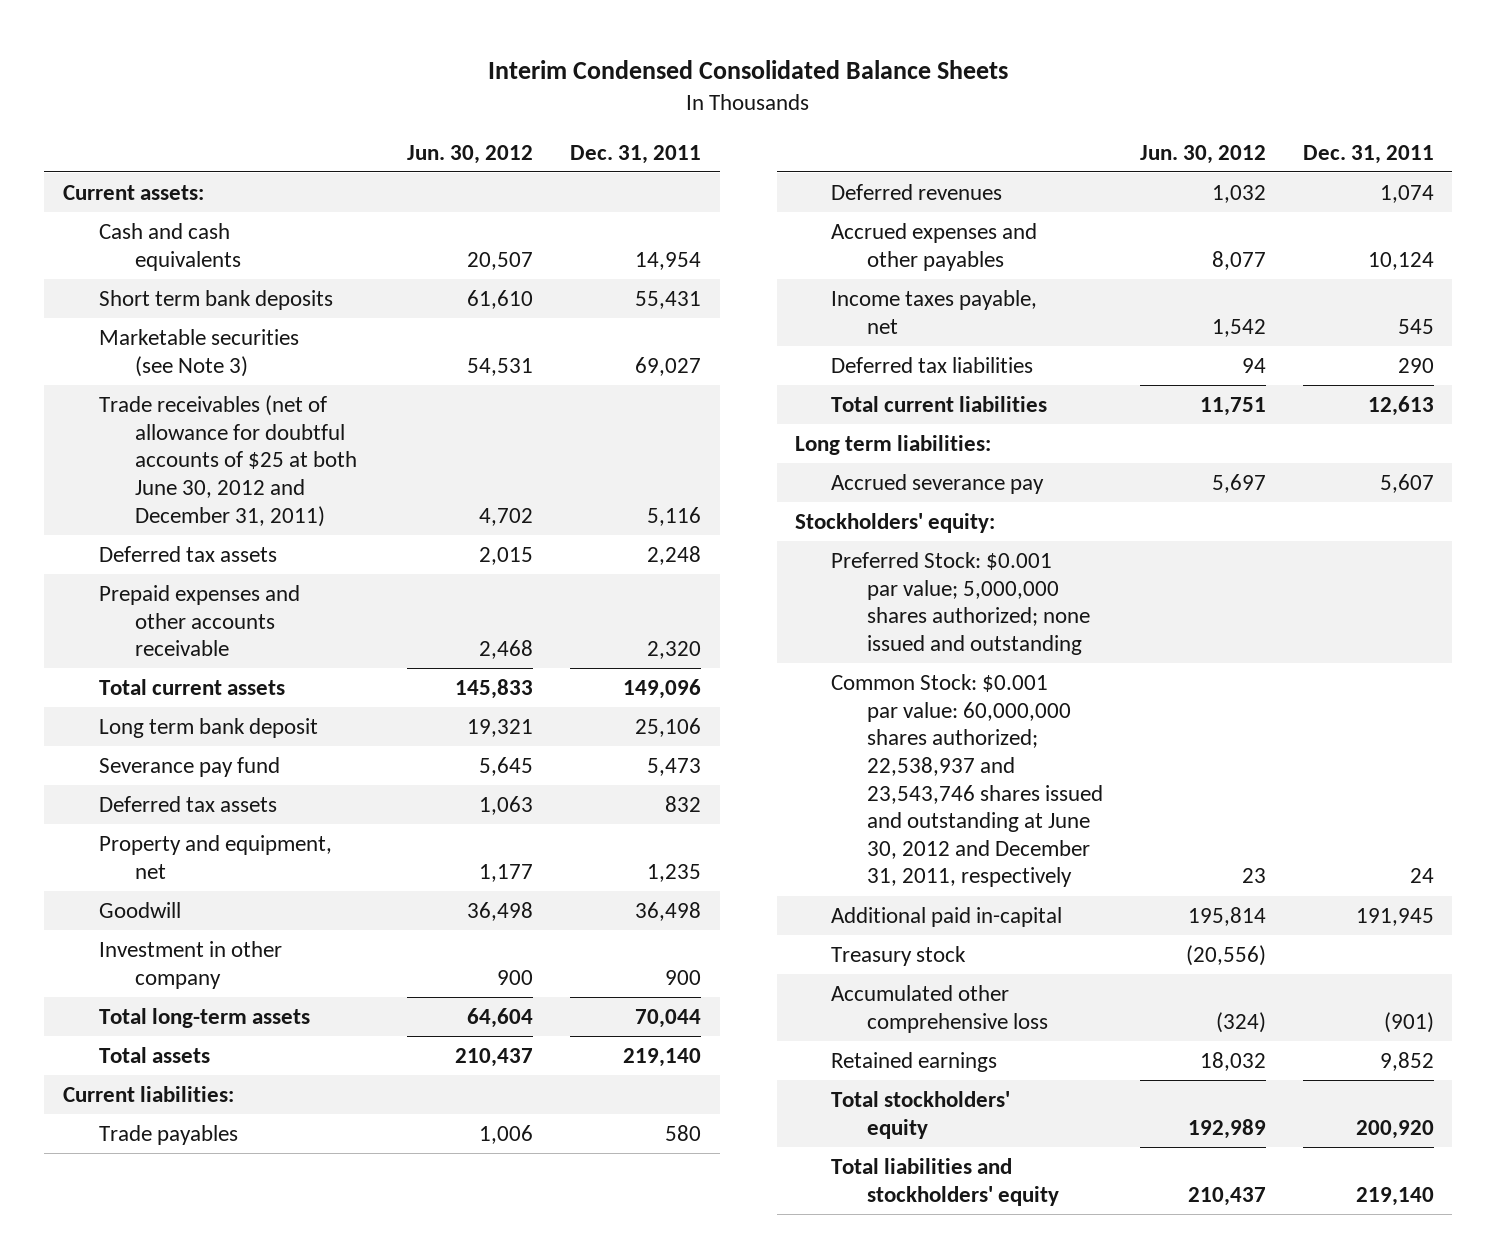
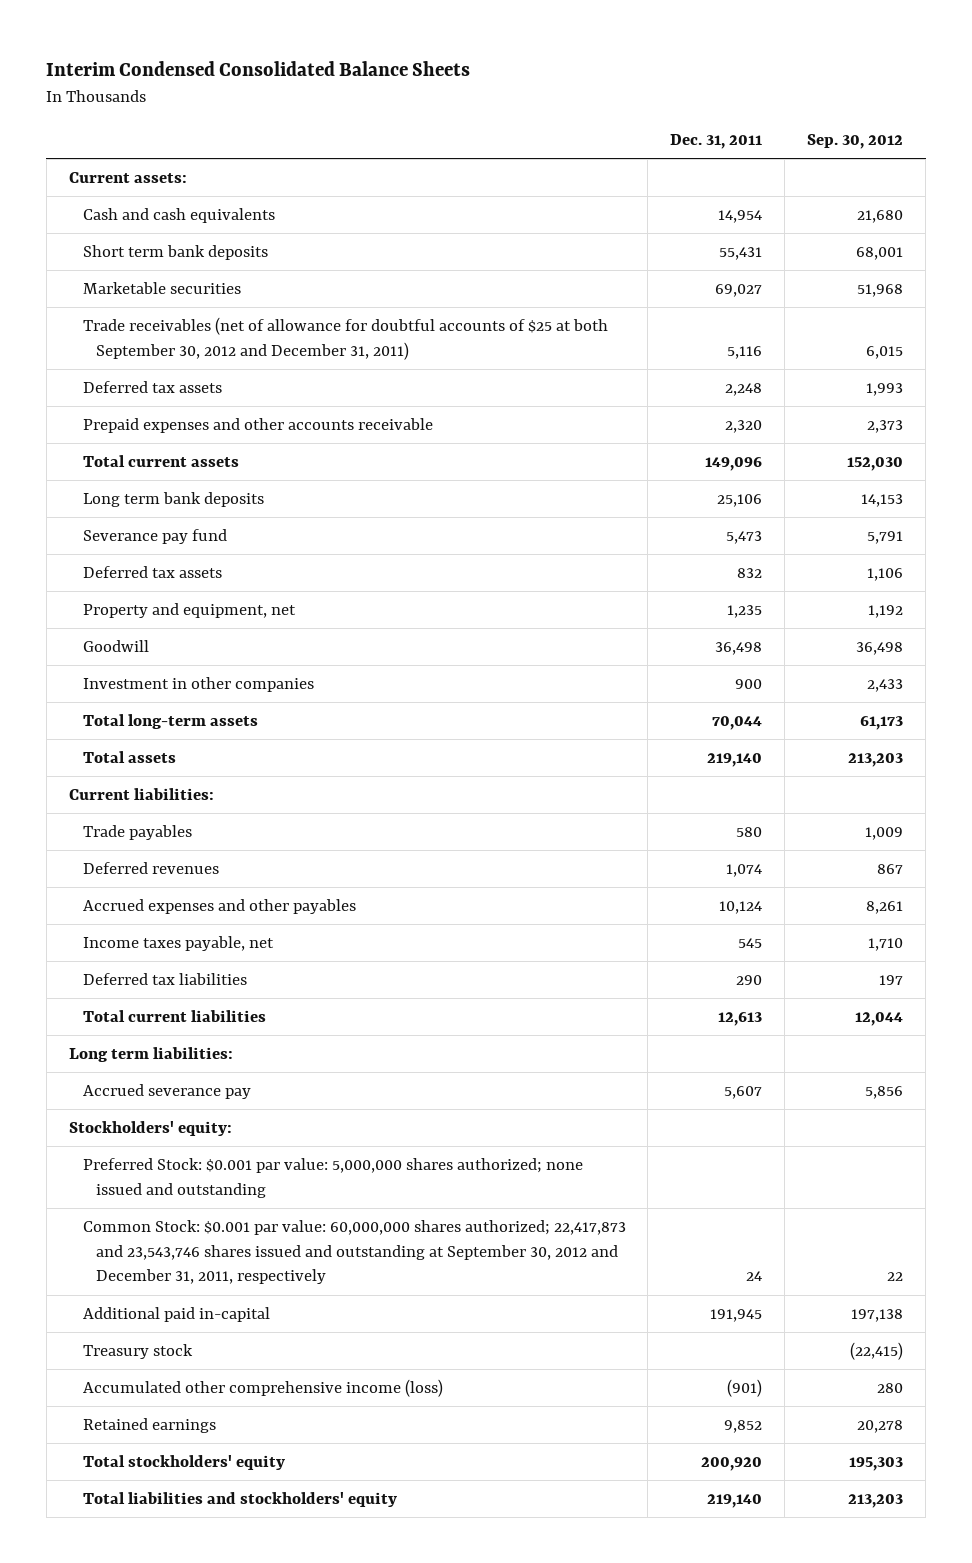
[407,144,534,164] Jun. 30, 2012 -> none
none -> [807,134,904,150] Sep. 30, 2012
[98,328,299,377] Marketable securities (see Note 3) -> [82,282,241,295] Marketable securities
[98,394,357,527] Trade receivables (net of allowance for doubtful accounts of $25 at both June 30, 2012 and December 31, 2011) -> [82,317,608,360] Trade receivables (net of allowance for doubtful accounts of $25 at both September 30, 2012 and December 31, 2011)
[98,717,318,738] Long term bank deposit -> [82,492,264,508] Long term bank deposits
[98,940,282,989] Investment in other company -> [82,677,314,693] Investment in other companies
[831,551,1091,655] Preferred Stock: $0.001 par value; 5,000,000 shares authorized; none issued and outstanding -> [82,1158,583,1198] Preferred Stock: $0.001 par value: 5,000,000 shares authorized; none issued and outstanding
[831,673,1104,888] Common Stock: $0.001 par value: 60,000,000 shares authorized; 22,538,937 and 23,543,746 shares issued and outstanding at June 30, 2012 and December 31, 2011, respectively -> [82,1220,626,1285] Common Stock: $0.001 par value: 60,000,000 shares authorized; 22,417,873 and 23,543,746 shares issued and outstanding at September 30, 2012 and December 31, 2011, respectively
[831,984,1049,1033] Accumulated other comprehensive loss -> [82,1379,443,1398] Accumulated other comprehensive income (loss)

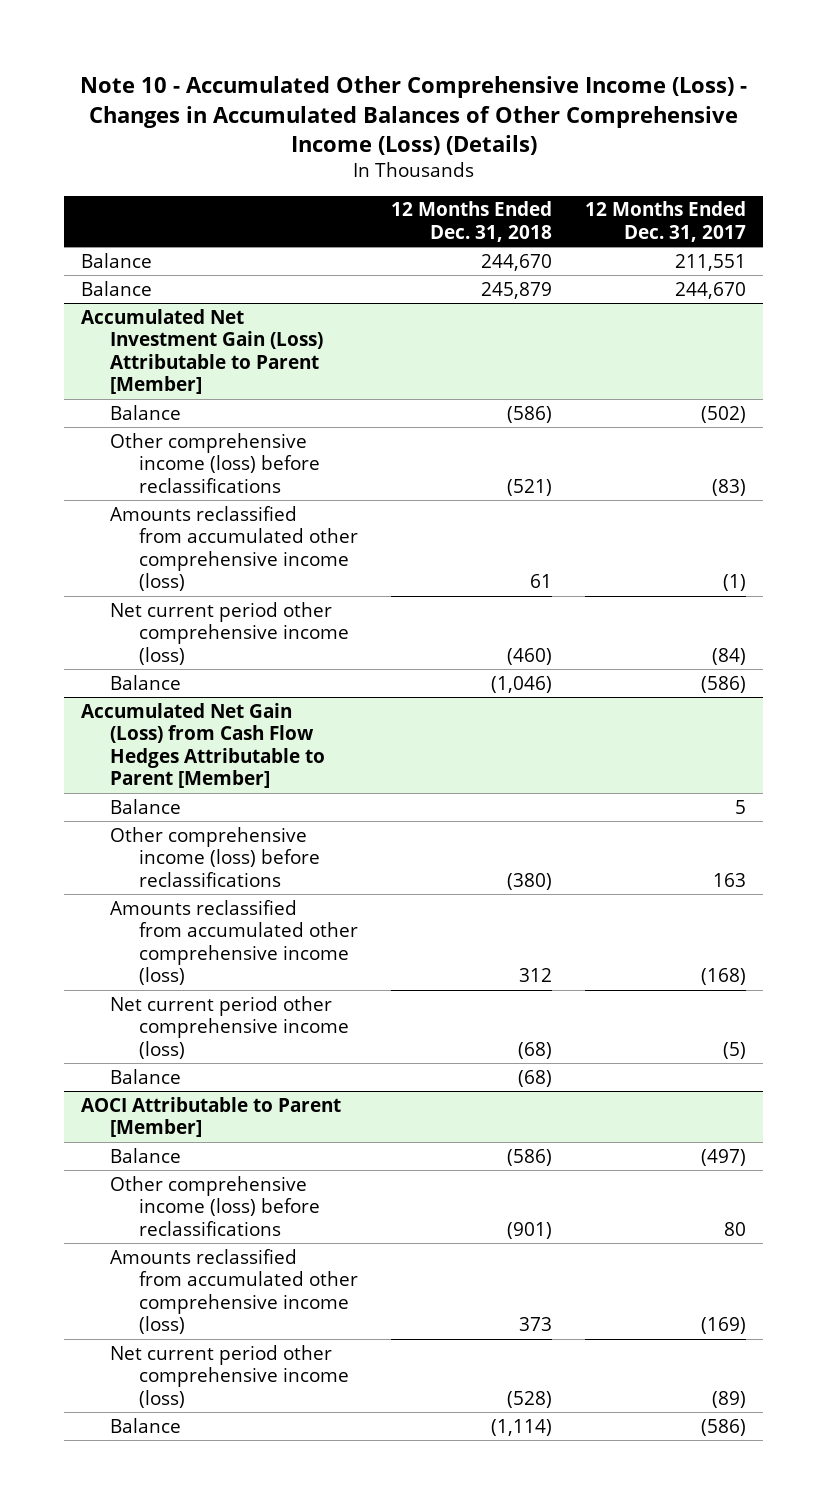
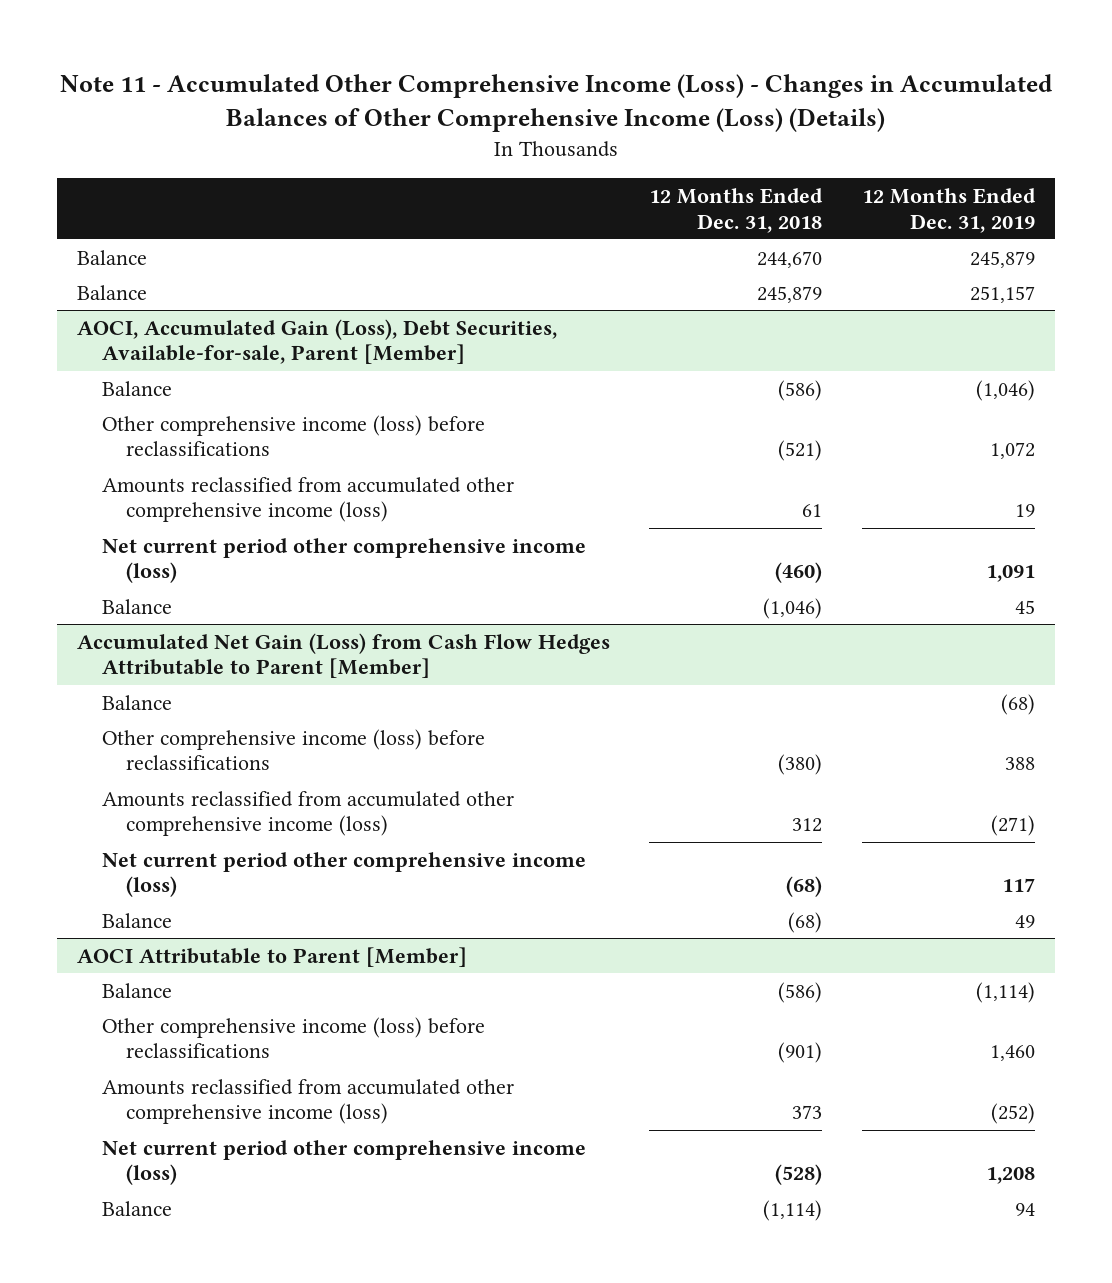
[79,76,747,155] Note 10 - Accumulated Other Comprehensive Income (Loss) - Changes in Accumulated Balances of Other Comprehensive Income (Loss) (Details) -> [59,73,1053,133] Note 11 - Accumulated Other Comprehensive Income (Loss) - Changes in Accumulated Balances of Other Comprehensive Income (Loss) (Details)
[585,201,747,242] 12 Months Ended Dec. 31, 2017 -> none
none -> [861,187,1036,233] 12 Months Ended Dec. 31, 2019
[81,308,323,395] Accumulated Net Investment Gain (Loss) Attributable to Parent [Member] -> [76,318,557,365] AOCI, Accumulated Gain (Loss), Debt Securities, Available-for-sale, Parent [Member]

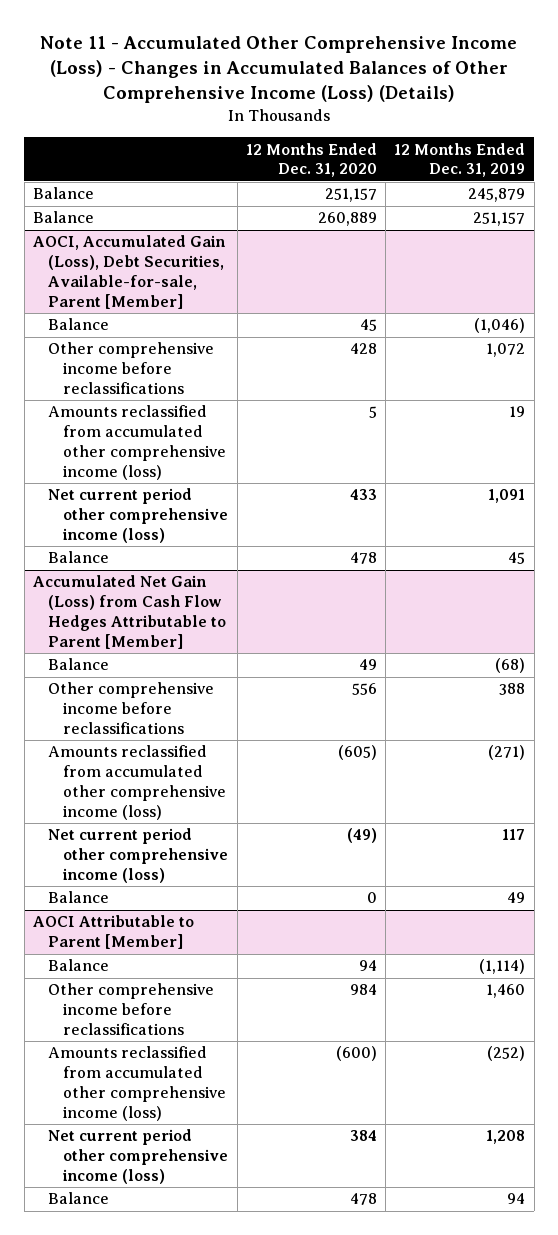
[649,187,824,233] 12 Months Ended Dec. 31, 2018 -> none
none -> [245,142,377,178] 12 Months Ended Dec. 31, 2020
[101,414,485,457] Other comprehensive income (loss) before reclassifications -> [48,342,215,394] Other comprehensive income before reclassifications
[101,728,485,771] Other comprehensive income (loss) before reclassifications -> [48,682,215,734] Other comprehensive income before reclassifications
[101,1016,485,1059] Other comprehensive income (loss) before reclassifications -> [48,983,215,1035] Other comprehensive income before reclassifications

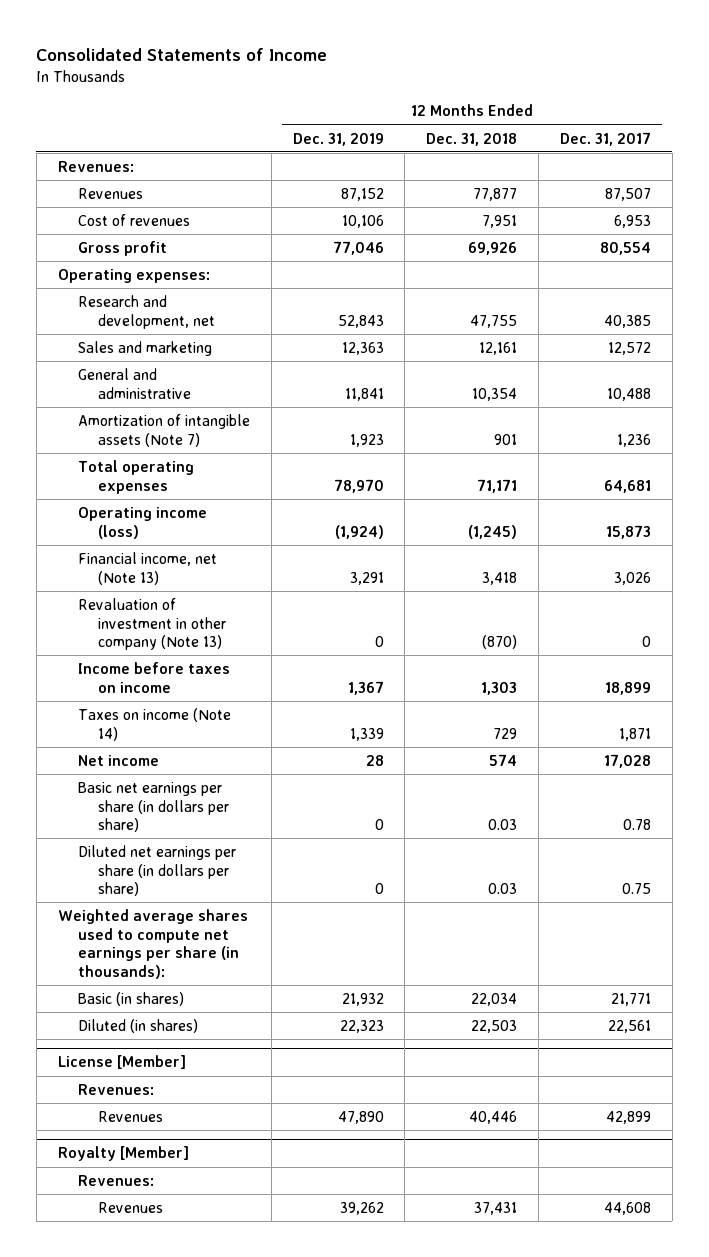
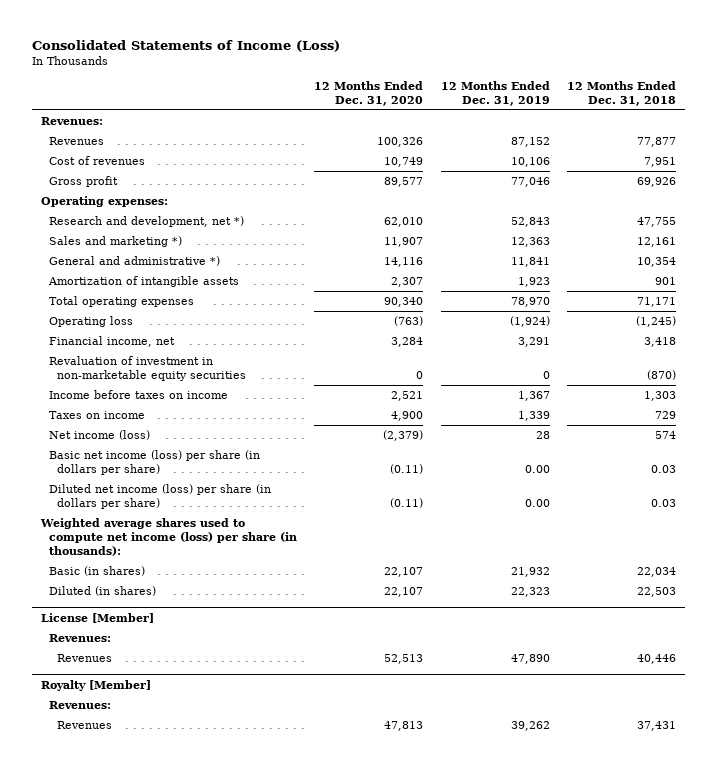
[36,47,328,61] Consolidated Statements of Income -> [32,39,341,52] Consolidated Statements of Income (Loss)
[560,131,652,146] Dec. 31, 2017 -> none
none -> [314,80,424,106] 12 Months Ended Dec. 31, 2020
[77,294,215,329] Research and development, net -> [48,216,244,228] Research and development, net *)
[77,340,212,356] Sales and marketing -> [48,236,182,248] Sales and marketing *)
[77,367,191,399] General and administrative -> [48,256,220,267] General and administrative *)
[77,413,250,447] Amortization of intangible assets (Note 7) -> [47,276,239,288] Amortization of intangible assets
[77,506,207,539] Operating income (loss) -> [48,316,133,328] Operating loss
[77,551,217,585] Financial income, net (Note 13) -> [48,336,175,348] Financial income, net
[77,597,226,651] Revaluation of investment in other company (Note 13) -> [48,356,246,382] Revaluation of investment in non-marketable equity securities
[77,707,231,741] Taxes on income (Note 14) -> [48,411,145,420] Taxes on income
[77,754,159,766] Net income -> [48,430,150,441] Net income (loss)
[77,781,229,833] Basic net earnings per share (in dollars per share) -> [48,450,260,476] Basic net income (loss) per share (in dollars per share)
[374,819,384,831] 0 -> [524,465,550,474] 0.00
[77,844,236,897] Diluted net earnings per share (in dollars per share) -> [48,484,271,510] Diluted net income (loss) per share (in dollars per share)
[374,883,384,895] 0 -> [524,499,550,508] 0.00
[57,908,248,979] Weighted average shares used to compute net earnings per share (in thousands): -> [39,518,297,557] Weighted average shares used to compute net income (loss) per share (in thousands):

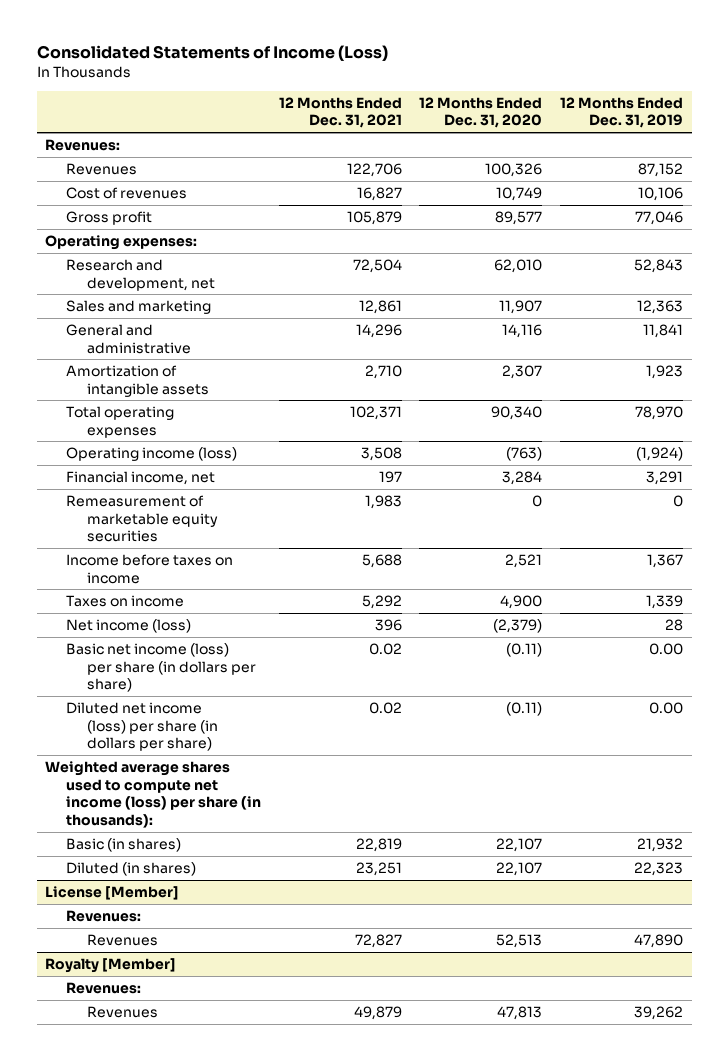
[567,80,677,106] 12 Months Ended Dec. 31, 2018 -> none
none -> [278,96,402,129] 12 Months Ended Dec. 31, 2021
[48,216,244,228] Research and development, net *) -> [66,258,216,291] Research and development, net
[48,236,182,248] Sales and marketing *) -> [66,299,212,314] Sales and marketing
[48,256,220,267] General and administrative *) -> [66,323,192,354] General and administrative
[48,316,133,328] Operating loss -> [66,446,238,461] Operating income (loss)
[48,356,246,382] Revaluation of investment in non-marketable equity securities -> none
none -> [66,494,219,543] Remeasurement of marketable equity securities

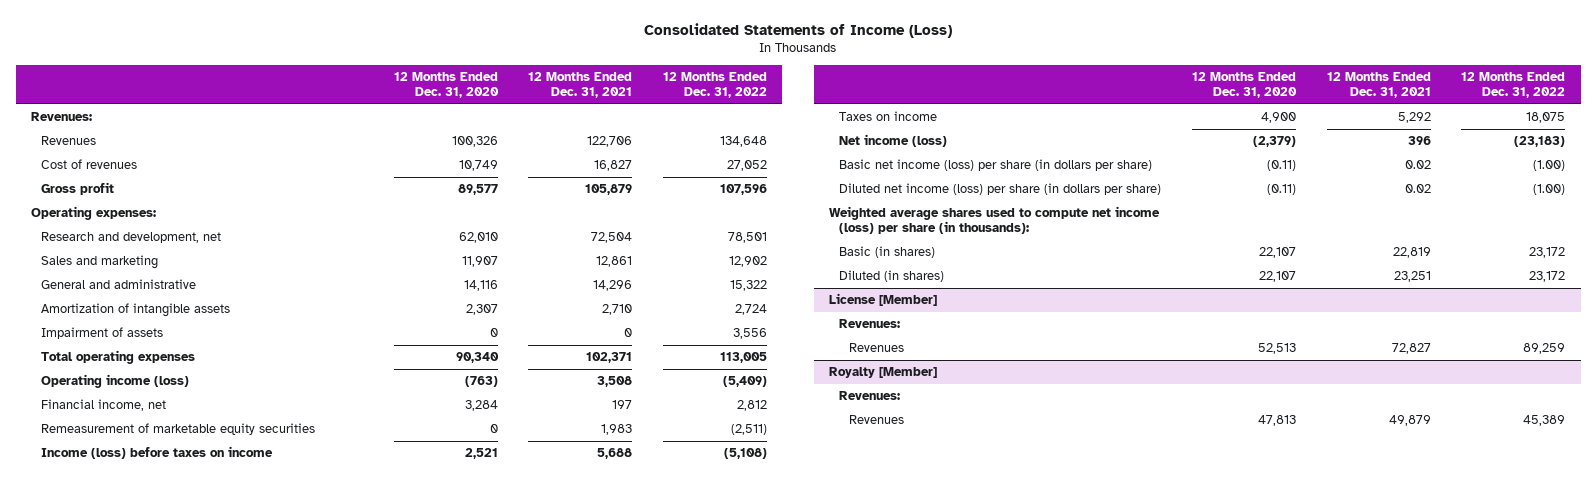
[559,96,683,129] 12 Months Ended Dec. 31, 2019 -> none
none -> [662,72,767,99] 12 Months Ended Dec. 31, 2022
none -> [40,327,163,340] Impairment of assets
[66,553,234,584] Income before taxes on income -> [40,446,273,460] Income (loss) before taxes on income

